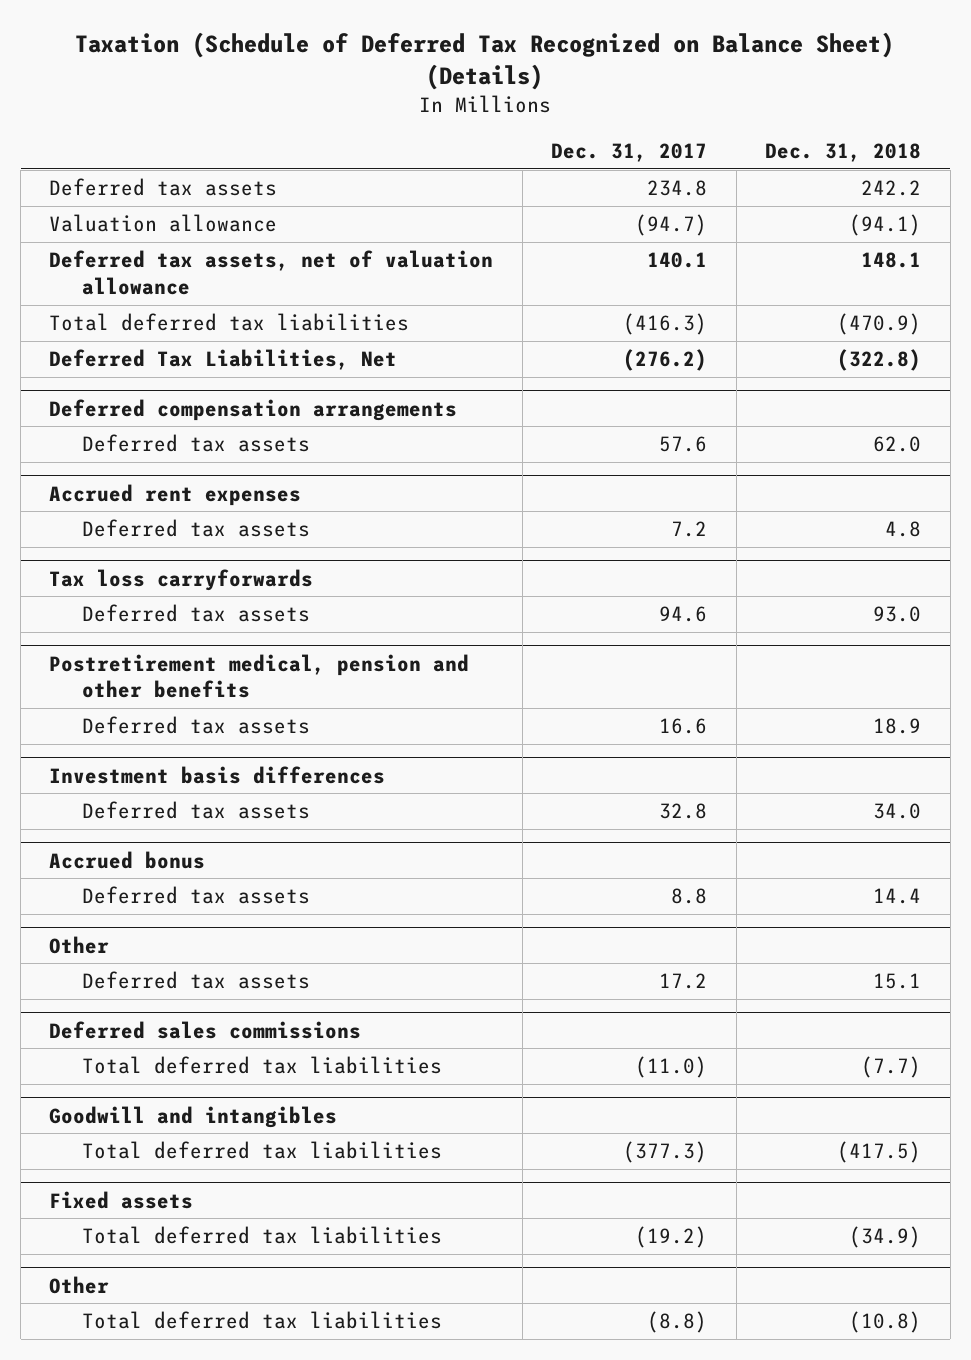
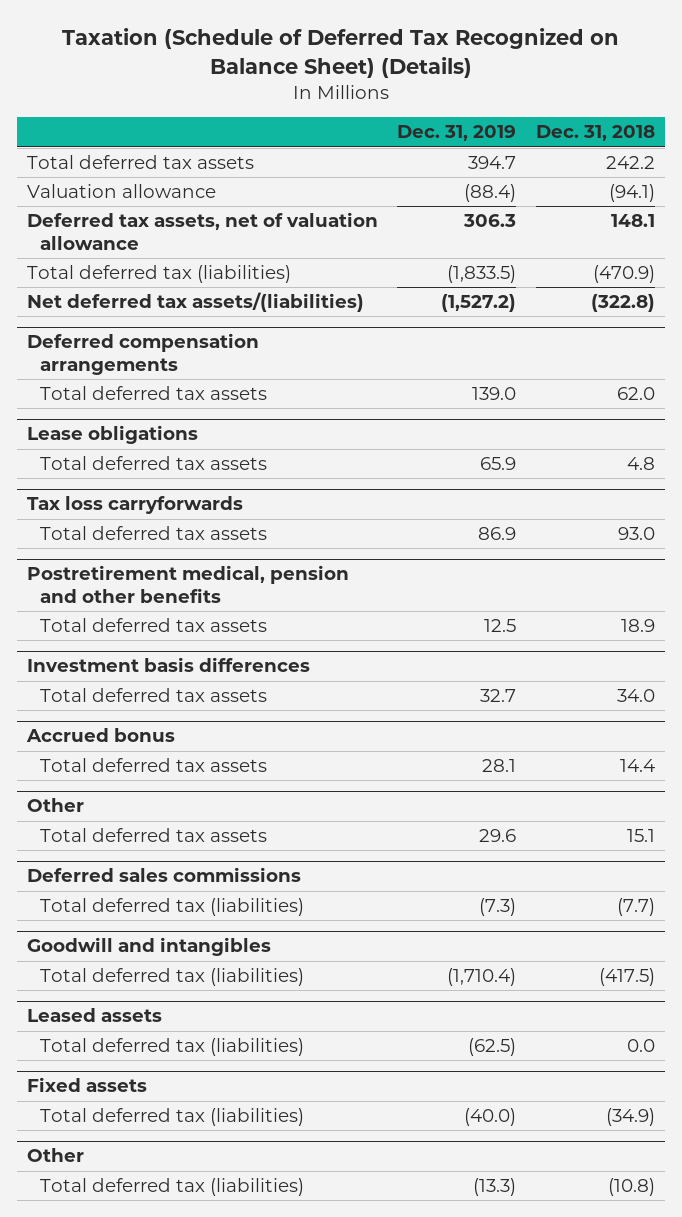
[551,142,708,162] Dec. 31, 2017 -> none
none -> [397,125,517,142] Dec. 31, 2019
[49,178,278,197] Deferred tax assets -> [26,155,254,170] Total deferred tax assets
[49,313,410,332] Total deferred tax liabilities -> [26,265,291,284] Total deferred tax (liabilities)
[49,349,398,371] Deferred Tax Liabilities, Net -> [26,292,364,313] Net deferred tax assets/(liabilities)
[49,483,302,506] Accrued rent expenses -> none
[81,434,310,453] Deferred tax assets -> [39,386,267,401] Total deferred tax assets
none -> [26,425,198,445] Lease obligations
[81,519,310,538] Deferred tax assets -> [39,456,267,471] Total deferred tax assets
[81,604,310,623] Deferred tax assets -> [39,526,267,541] Total deferred tax assets
[81,716,310,735] Deferred tax assets -> [39,618,267,633] Total deferred tax assets
[81,801,310,820] Deferred tax assets -> [39,688,267,703] Total deferred tax assets
[81,886,310,905] Deferred tax assets -> [39,758,267,773] Total deferred tax assets
[81,971,310,990] Deferred tax assets -> [39,828,267,843] Total deferred tax assets
[81,1056,442,1075] Total deferred tax liabilities -> [39,898,304,917] Total deferred tax (liabilities)
[81,1141,442,1160] Total deferred tax liabilities -> [39,968,304,987] Total deferred tax (liabilities)
none -> [26,1008,162,1023] Leased assets
none -> [39,1038,304,1057] Total deferred tax (liabilities)
[81,1226,442,1245] Total deferred tax liabilities -> [39,1108,304,1127] Total deferred tax (liabilities)
[81,1311,442,1330] Total deferred tax liabilities -> [39,1178,304,1197] Total deferred tax (liabilities)

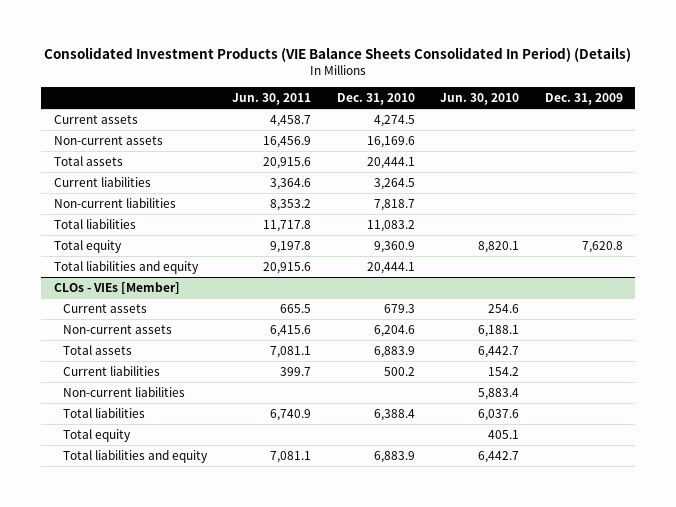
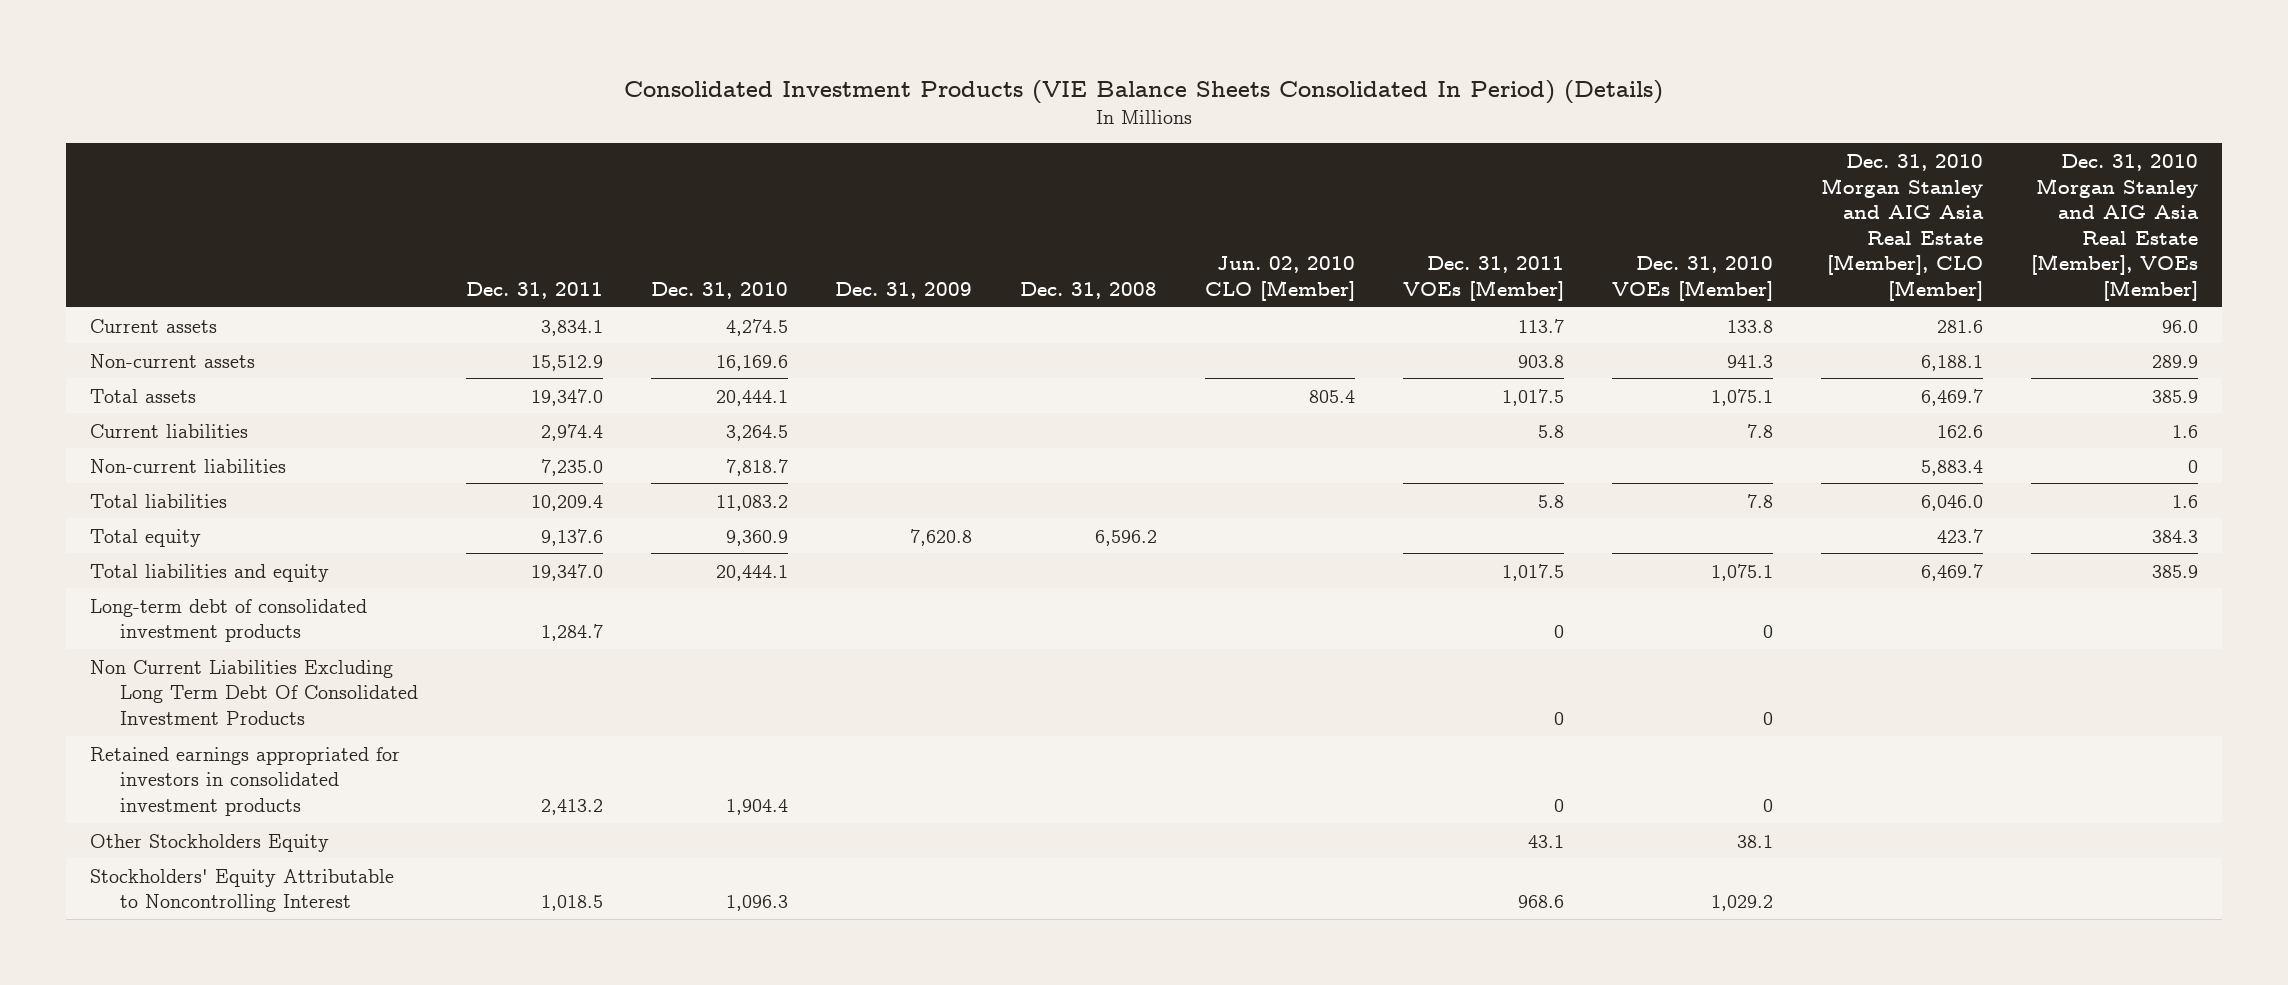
[232,92,312,105] Jun. 30, 2011 -> none
[440,92,520,105] Jun. 30, 2010 -> none
none -> [465,281,603,299] Dec. 31, 2011
none -> [1020,281,1158,299] Dec. 31, 2008
none -> [1205,256,1356,301] Jun. 02, 2010 CLO [Member]
none -> [1403,256,1565,301] Dec. 31, 2011 VOEs [Member]
none -> [1612,256,1774,301] Dec. 31, 2010 VOEs [Member]
none -> [1821,153,1985,301] Dec. 31, 2010 Morgan Stanley and AIG Asia Real Estate [Member], CLO [Member]
none -> [2031,153,2200,301] Dec. 31, 2010 Morgan Stanley and AIG Asia Real Estate [Member], VOEs [Member]
[53,281,180,294] CLOs - VIEs [Member] -> none
[62,303,147,313] Current assets -> none
[62,324,172,334] Non-current assets -> none
[62,344,132,355] Total assets -> none
[62,365,160,376] Current liabilities -> none
[62,386,185,397] Non-current liabilities -> none
[62,407,145,418] Total liabilities -> none
[62,428,131,442] Total equity -> none
[62,449,208,463] Total liabilities and equity -> none
none -> [89,598,367,643] Long-term debt of consolidated investment products
none -> [89,659,418,725] Non Current Liabilities Excluding Long Term Debt Of Consolidated Investment Products
none -> [89,746,400,816] Retained earnings appropriated for investors in consolidated investment products
none -> [89,833,329,852] Other Stockholders Equity
none -> [89,868,394,913] Stockholders' Equity Attributable to Noncontrolling Interest

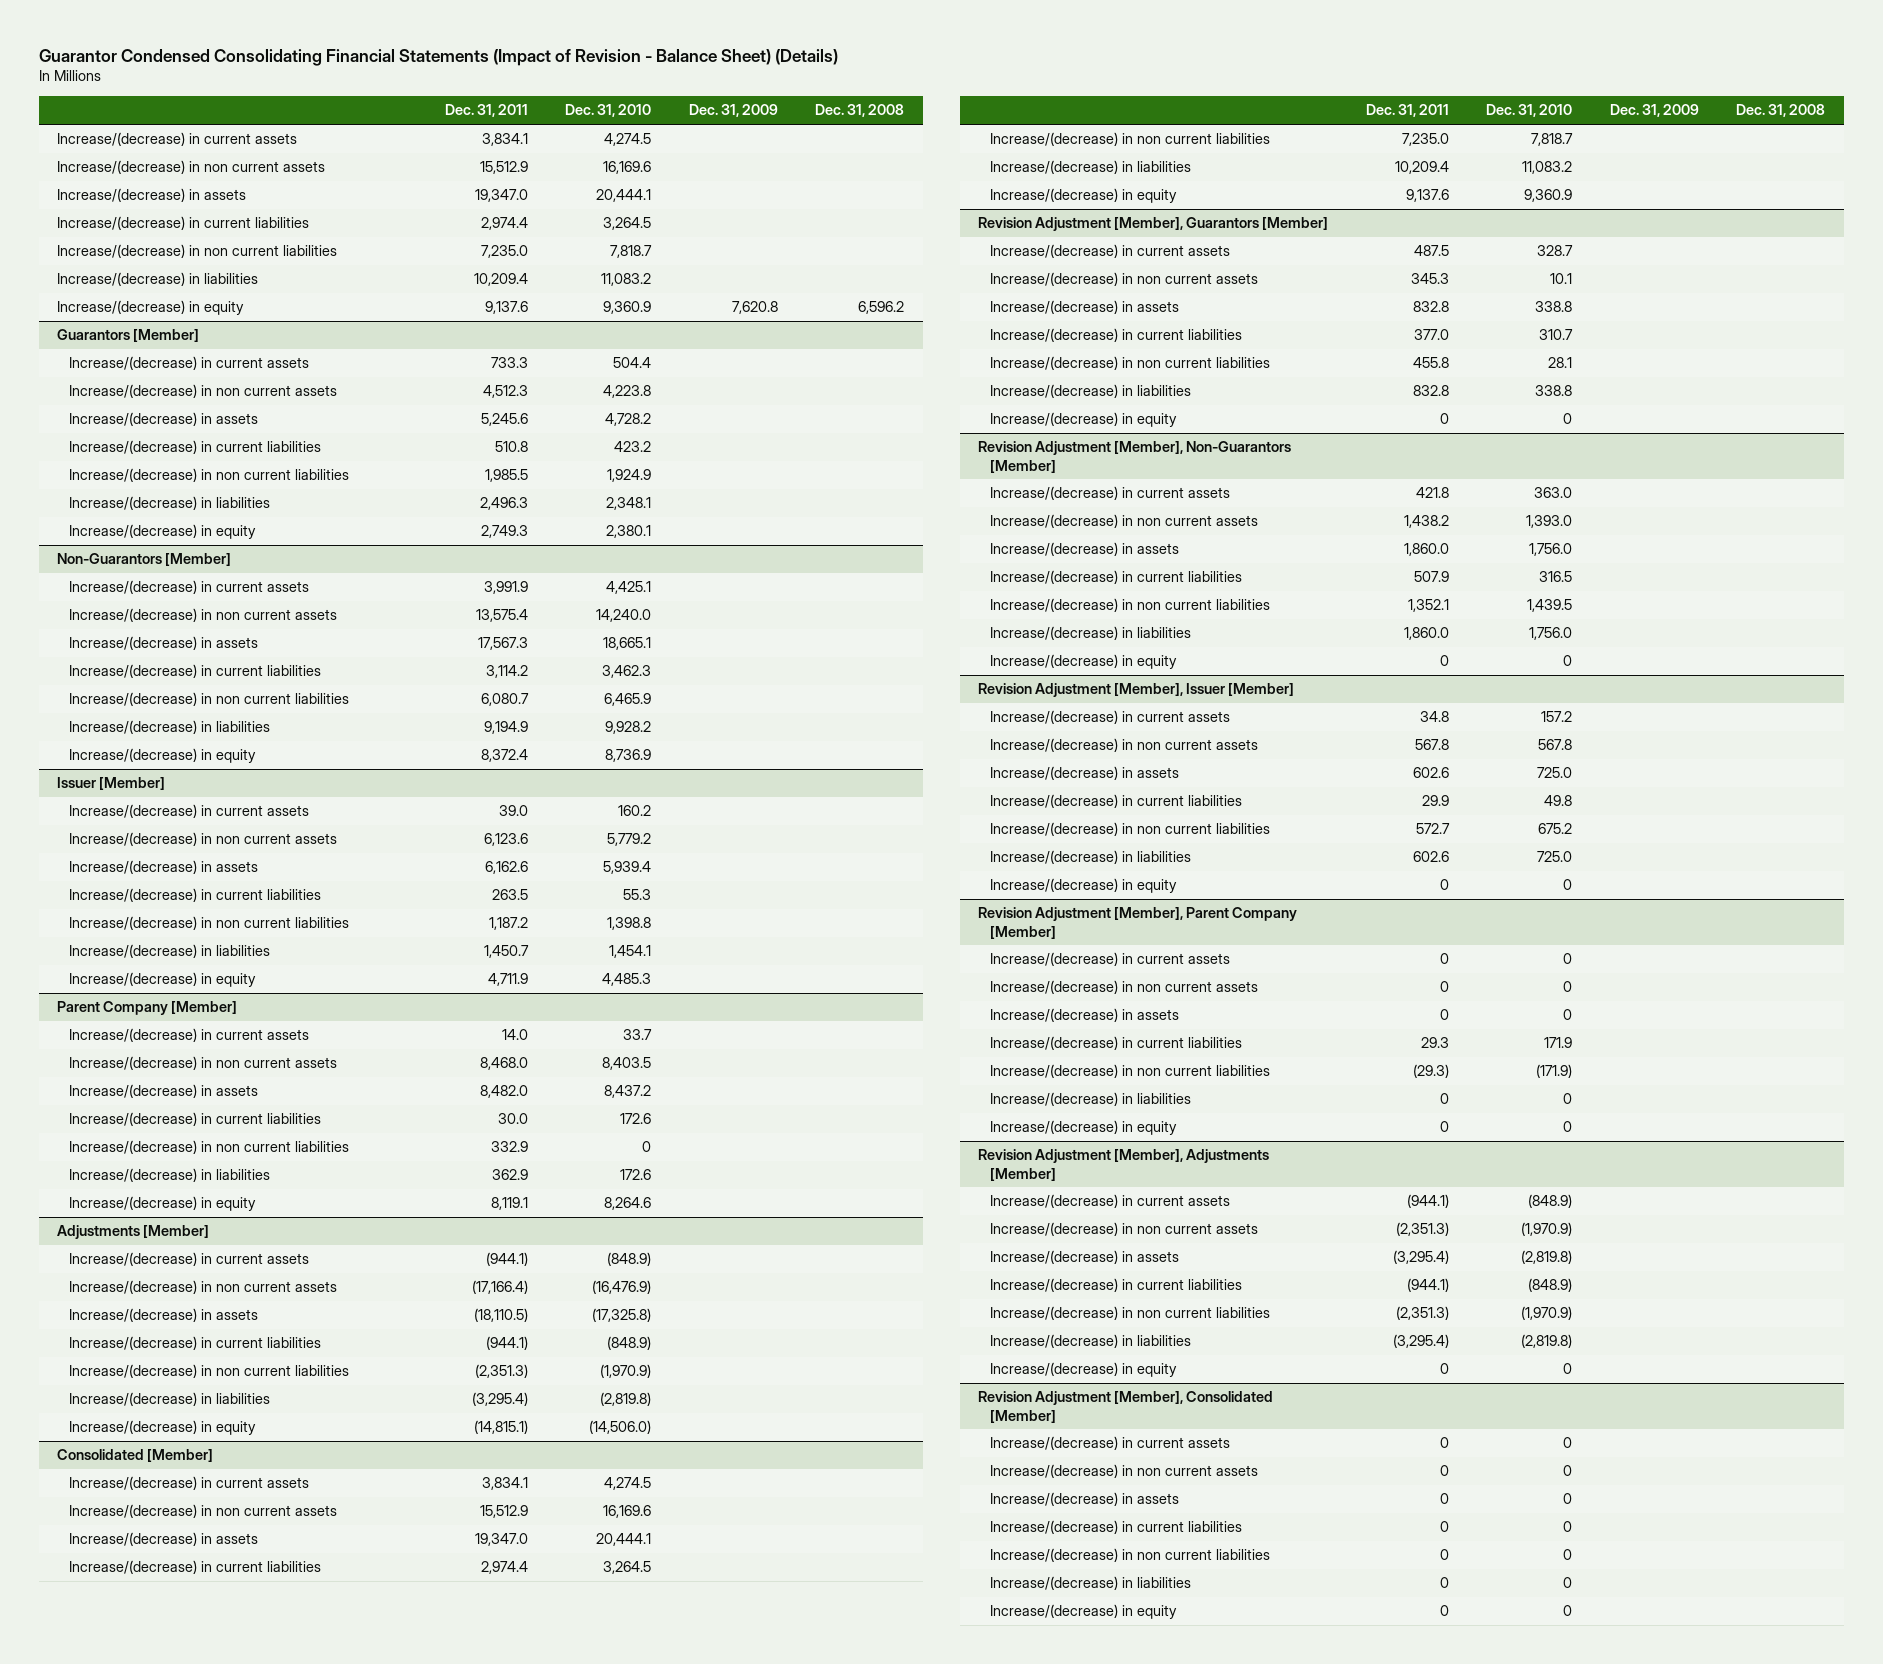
[623,79,1663,104] Consolidated Investment Products (VIE Balance Sheets Consolidated In Period) (Details) -> [38,48,838,66] Guarantor Condensed Consolidating Financial Statements (Impact of Revision - Balance Sheet) (Details)
[1205,256,1356,301] Jun. 02, 2010 CLO [Member] -> none
[1403,256,1565,301] Dec. 31, 2011 VOEs [Member] -> none
[1612,256,1774,301] Dec. 31, 2010 VOEs [Member] -> none
[1821,153,1985,301] Dec. 31, 2010 Morgan Stanley and AIG Asia Real Estate [Member], CLO [Member] -> none
[2031,153,2200,301] Dec. 31, 2010 Morgan Stanley and AIG Asia Real Estate [Member], VOEs [Member] -> none
[89,598,367,643] Long-term debt of consolidated investment products -> none
[89,659,418,725] Non Current Liabilities Excluding Long Term Debt Of Consolidated Investment Products -> none
[89,746,400,816] Retained earnings appropriated for investors in consolidated investment products -> none
[89,833,329,852] Other Stockholders Equity -> none
[89,868,394,913] Stockholders' Equity Attributable to Noncontrolling Interest -> none
[89,318,217,333] Current assets -> [57,132,298,147] Increase/(decrease) in current assets
[89,353,255,368] Non-current assets -> [57,160,326,175] Increase/(decrease) in non current assets
[89,388,196,403] Total assets -> [57,188,247,203] Increase/(decrease) in assets
[89,423,248,438] Current liabilities -> [57,216,310,231] Increase/(decrease) in current liabilities
[89,458,286,473] Non-current liabilities -> [57,244,338,259] Increase/(decrease) in non current liabilities
[89,493,227,508] Total liabilities -> [57,272,259,287] Increase/(decrease) in liabilities
[89,528,201,547] Total equity -> [57,300,245,316] Increase/(decrease) in equity
none -> [57,329,200,343] Guarantors [Member]
none -> [68,356,309,371] Increase/(decrease) in current assets
none -> [68,384,337,399] Increase/(decrease) in non current assets
none -> [68,412,258,427] Increase/(decrease) in assets
none -> [68,440,321,455] Increase/(decrease) in current liabilities
none -> [68,468,349,483] Increase/(decrease) in non current liabilities
none -> [68,496,270,511] Increase/(decrease) in liabilities
none -> [68,524,256,540] Increase/(decrease) in equity
none -> [57,553,232,567] Non-Guarantors [Member]
none -> [68,580,309,595] Increase/(decrease) in current assets
none -> [68,608,337,623] Increase/(decrease) in non current assets
none -> [68,636,258,651] Increase/(decrease) in assets
none -> [68,664,321,679] Increase/(decrease) in current liabilities
none -> [68,692,349,707] Increase/(decrease) in non current liabilities
none -> [68,720,270,735] Increase/(decrease) in liabilities
none -> [68,748,256,764] Increase/(decrease) in equity
none -> [57,777,166,791] Issuer [Member]
none -> [68,804,309,819] Increase/(decrease) in current assets
none -> [68,832,337,847] Increase/(decrease) in non current assets
none -> [68,860,258,875] Increase/(decrease) in assets
none -> [68,888,321,903] Increase/(decrease) in current liabilities
none -> [68,916,349,931] Increase/(decrease) in non current liabilities
none -> [68,944,270,959] Increase/(decrease) in liabilities
none -> [68,972,256,988] Increase/(decrease) in equity
none -> [57,1001,238,1016] Parent Company [Member]
none -> [68,1028,309,1043] Increase/(decrease) in current assets
none -> [68,1056,337,1071] Increase/(decrease) in non current assets
none -> [68,1084,258,1099] Increase/(decrease) in assets
none -> [68,1112,321,1127] Increase/(decrease) in current liabilities
none -> [68,1140,349,1155] Increase/(decrease) in non current liabilities
none -> [68,1168,270,1183] Increase/(decrease) in liabilities
none -> [68,1196,256,1212] Increase/(decrease) in equity
none -> [57,1225,210,1240] Adjustments [Member]
none -> [68,1252,309,1267] Increase/(decrease) in current assets
none -> [68,1280,337,1295] Increase/(decrease) in non current assets
none -> [68,1308,258,1323] Increase/(decrease) in assets
none -> [68,1336,321,1351] Increase/(decrease) in current liabilities
none -> [68,1364,349,1379] Increase/(decrease) in non current liabilities
none -> [68,1392,270,1407] Increase/(decrease) in liabilities
none -> [68,1420,256,1436] Increase/(decrease) in equity
none -> [57,1449,214,1463] Consolidated [Member]
none -> [68,1476,309,1491] Increase/(decrease) in current assets
none -> [68,1504,337,1519] Increase/(decrease) in non current assets
[89,563,329,582] Total liabilities and equity -> [68,1532,258,1547] Increase/(decrease) in assets
none -> [68,1560,321,1575] Increase/(decrease) in current liabilities
none -> [989,132,1270,147] Increase/(decrease) in non current liabilities
none -> [989,160,1191,175] Increase/(decrease) in liabilities
none -> [989,188,1177,204] Increase/(decrease) in equity
none -> [978,217,1329,232] Revision Adjustment [Member], Guarantors [Member]
none -> [989,244,1230,259] Increase/(decrease) in current assets
none -> [989,272,1258,287] Increase/(decrease) in non current assets
none -> [989,300,1179,315] Increase/(decrease) in assets
none -> [989,328,1242,343] Increase/(decrease) in current liabilities
none -> [989,356,1270,371] Increase/(decrease) in non current liabilities
none -> [989,384,1191,399] Increase/(decrease) in liabilities
none -> [989,412,1177,428] Increase/(decrease) in equity
none -> [978,441,1292,473] Revision Adjustment [Member], Non-Guarantors [Member]
none -> [989,486,1230,501] Increase/(decrease) in current assets
none -> [989,514,1258,529] Increase/(decrease) in non current assets
none -> [989,542,1179,557] Increase/(decrease) in assets
none -> [989,570,1242,585] Increase/(decrease) in current liabilities
none -> [989,598,1270,613] Increase/(decrease) in non current liabilities
none -> [989,626,1191,641] Increase/(decrease) in liabilities
none -> [989,654,1177,670] Increase/(decrease) in equity
none -> [978,683,1295,698] Revision Adjustment [Member], Issuer [Member]
none -> [989,710,1230,725] Increase/(decrease) in current assets
none -> [989,738,1258,753] Increase/(decrease) in non current assets
none -> [989,766,1179,781] Increase/(decrease) in assets
none -> [989,794,1242,809] Increase/(decrease) in current liabilities
none -> [989,822,1270,837] Increase/(decrease) in non current liabilities
none -> [989,850,1191,865] Increase/(decrease) in liabilities
none -> [989,878,1177,894] Increase/(decrease) in equity
none -> [978,907,1298,939] Revision Adjustment [Member], Parent Company [Member]
none -> [989,952,1230,967] Increase/(decrease) in current assets
none -> [989,980,1258,995] Increase/(decrease) in non current assets
none -> [989,1008,1179,1023] Increase/(decrease) in assets
none -> [989,1036,1242,1051] Increase/(decrease) in current liabilities
none -> [989,1064,1270,1079] Increase/(decrease) in non current liabilities
none -> [989,1092,1191,1107] Increase/(decrease) in liabilities
none -> [989,1120,1177,1136] Increase/(decrease) in equity
none -> [978,1149,1270,1181] Revision Adjustment [Member], Adjustments [Member]
none -> [989,1194,1230,1209] Increase/(decrease) in current assets
none -> [989,1222,1258,1237] Increase/(decrease) in non current assets
none -> [989,1250,1179,1265] Increase/(decrease) in assets
none -> [989,1278,1242,1293] Increase/(decrease) in current liabilities
none -> [989,1306,1270,1321] Increase/(decrease) in non current liabilities
none -> [989,1334,1191,1349] Increase/(decrease) in liabilities
none -> [989,1362,1177,1378] Increase/(decrease) in equity
none -> [978,1391,1274,1423] Revision Adjustment [Member], Consolidated [Member]
none -> [989,1436,1230,1451] Increase/(decrease) in current assets
none -> [989,1464,1258,1479] Increase/(decrease) in non current assets
none -> [989,1492,1179,1507] Increase/(decrease) in assets
none -> [989,1520,1242,1535] Increase/(decrease) in current liabilities
none -> [989,1548,1270,1563] Increase/(decrease) in non current liabilities
none -> [989,1576,1191,1591] Increase/(decrease) in liabilities
none -> [989,1604,1177,1620] Increase/(decrease) in equity

